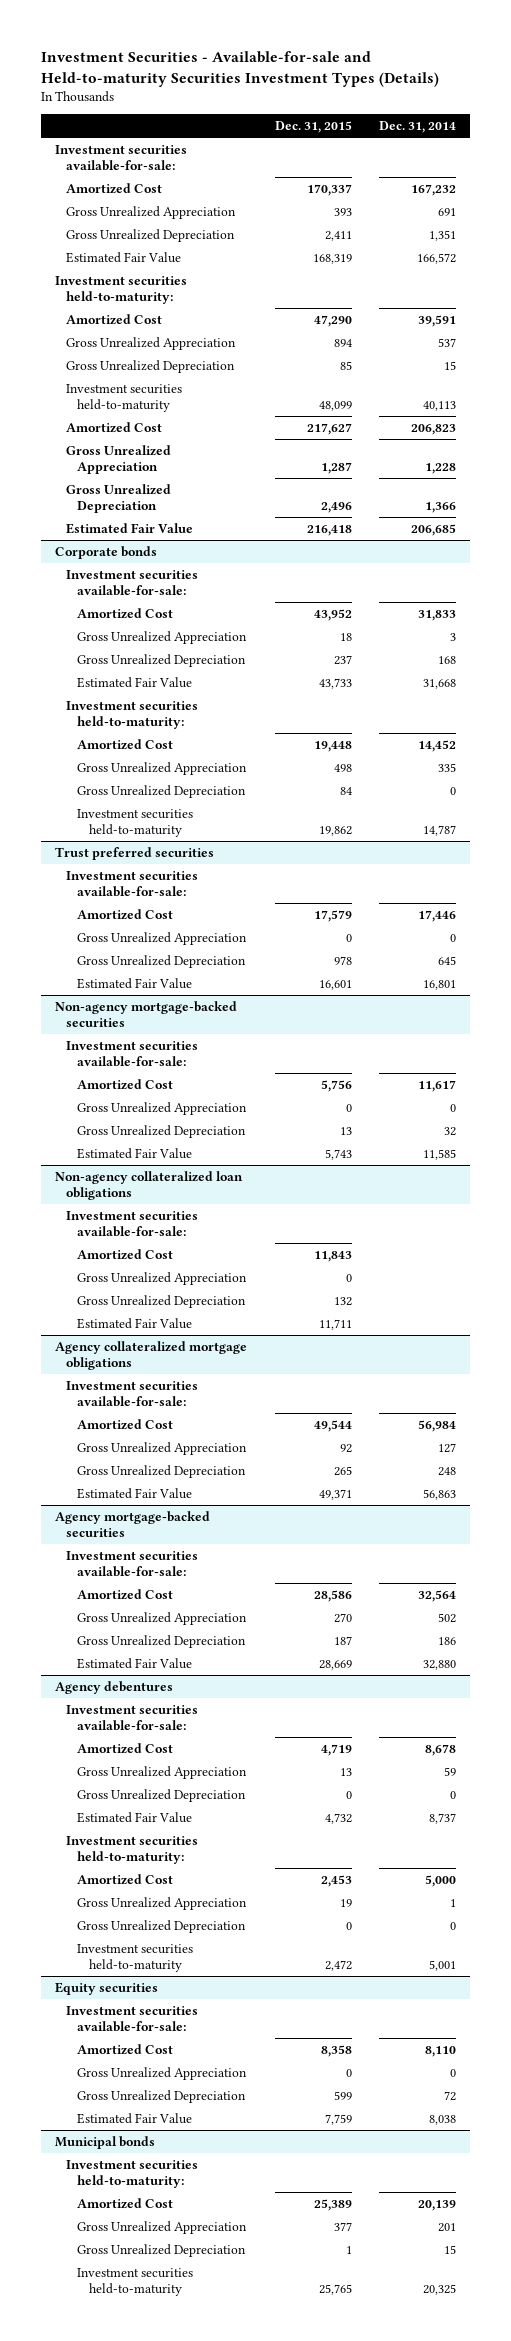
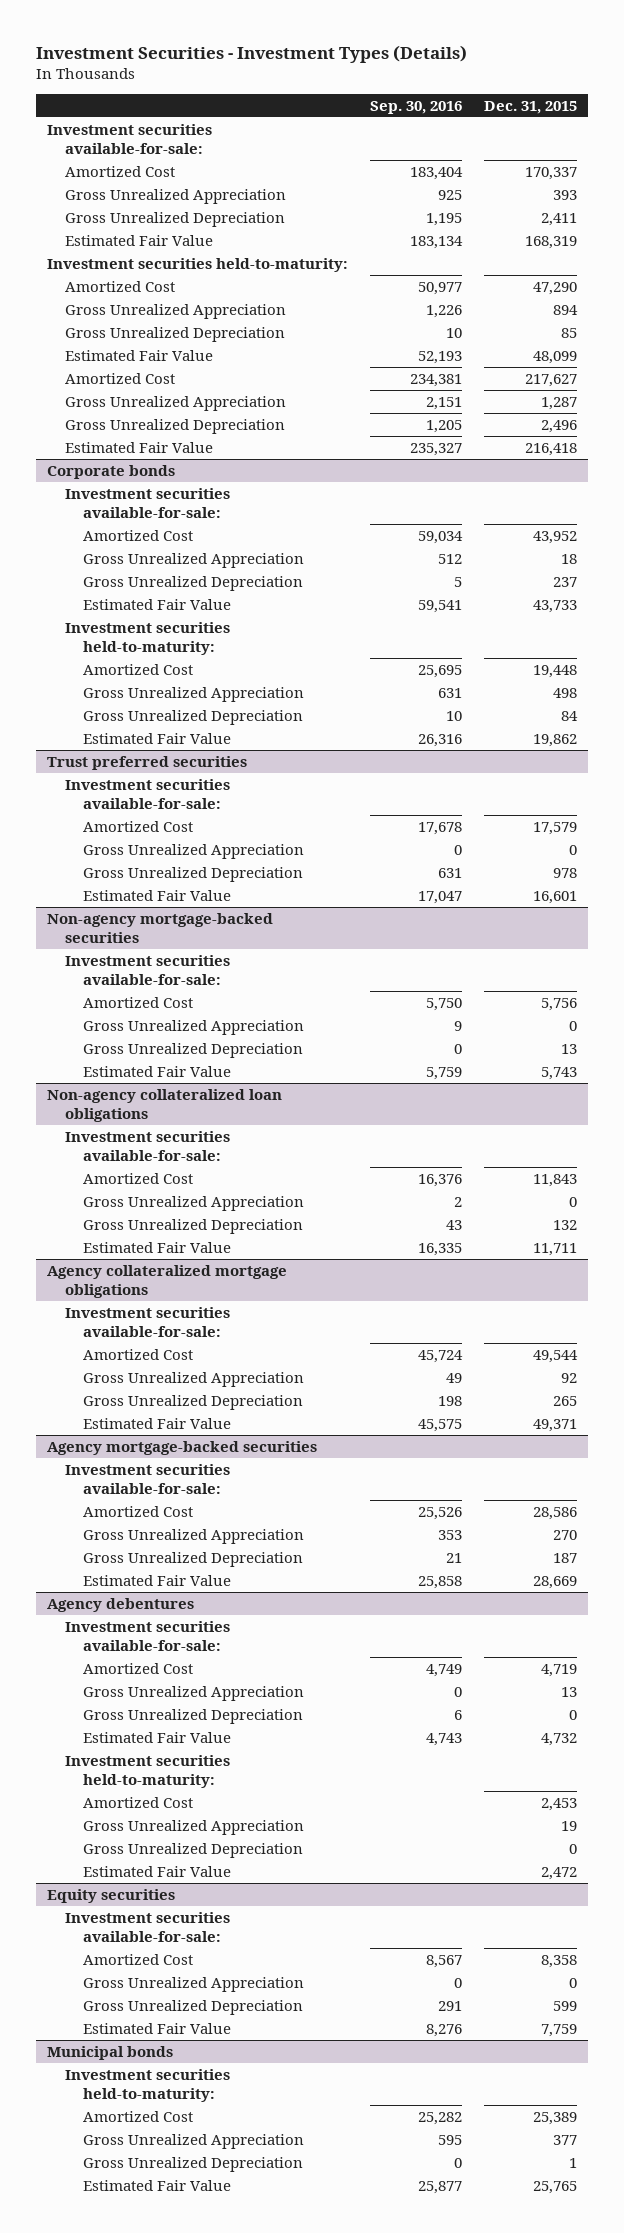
[40,50,439,87] Investment Securities - Available-for-sale and Held-to-maturity Securities Investment Types (Details) -> [36,45,468,64] Investment Securities - Investment Types (Details)
[379,121,457,134] Dec. 31, 2014 -> none
none -> [369,100,462,114] Sep. 30, 2016
[65,383,182,413] Investment securities held-to-maturity -> [65,349,214,361] Estimated Fair Value
[77,808,194,838] Investment securities held-to-maturity -> [83,732,232,744] Estimated Fair Value
[77,1943,194,1973] Investment securities held-to-maturity -> [83,1865,232,1877] Estimated Fair Value
[77,2267,194,2297] Investment securities held-to-maturity -> [83,2179,232,2191] Estimated Fair Value

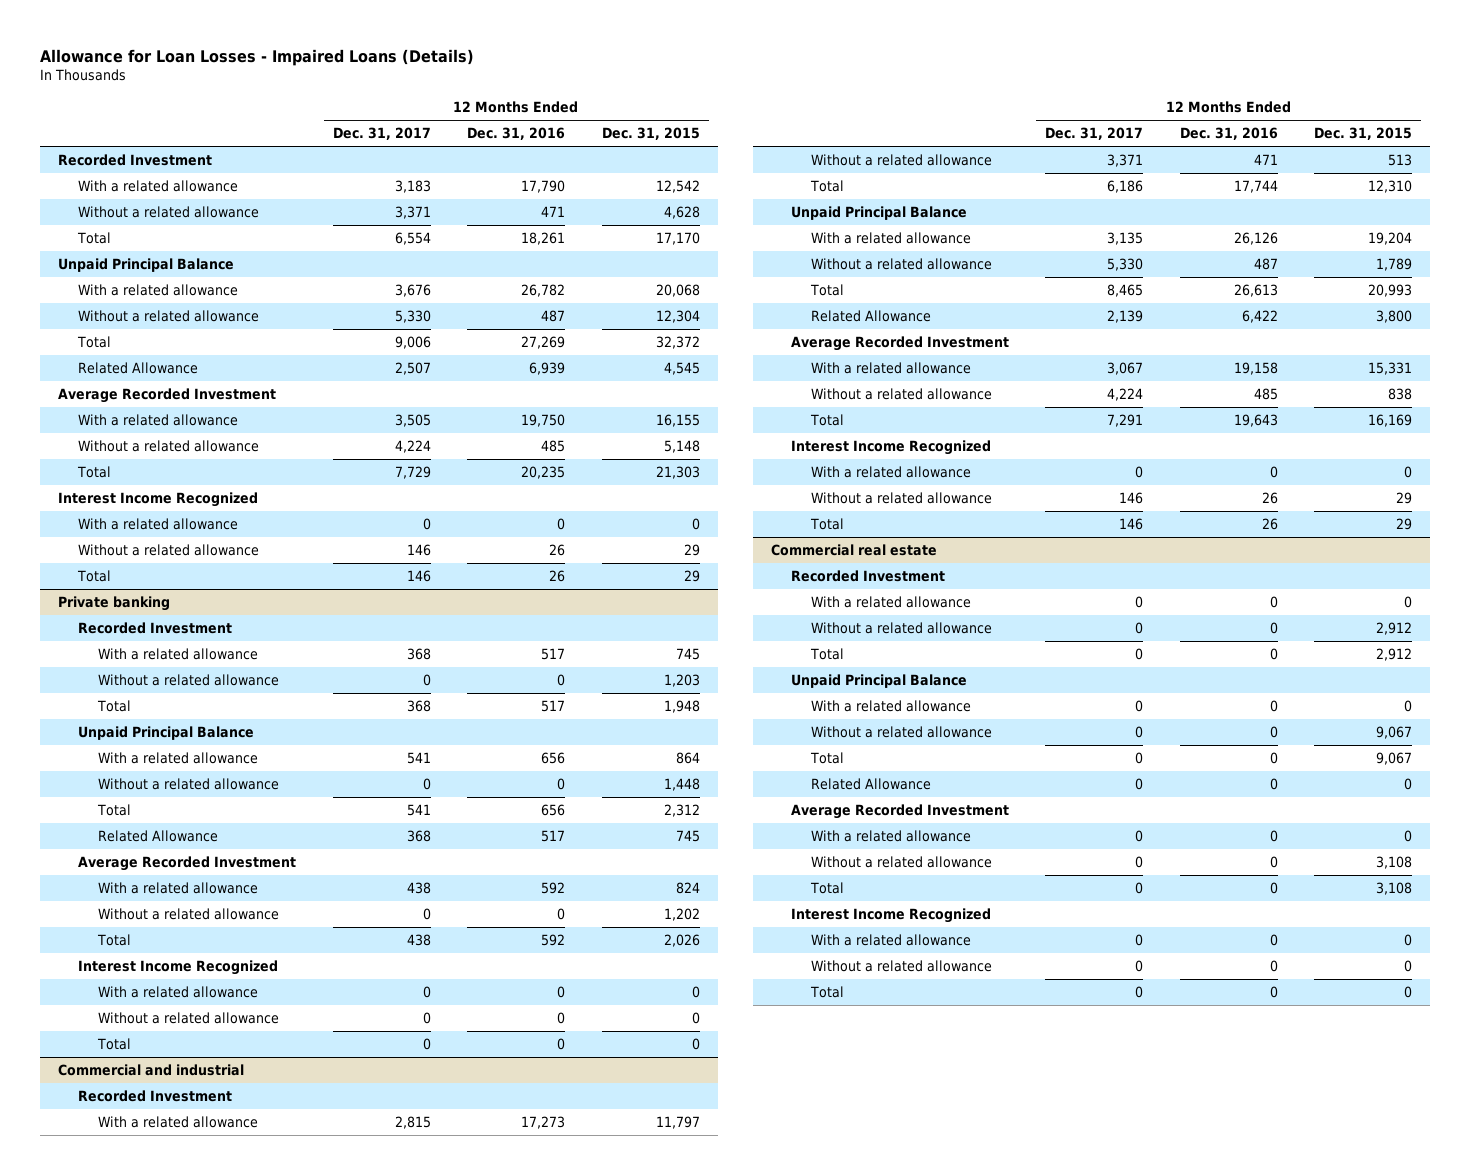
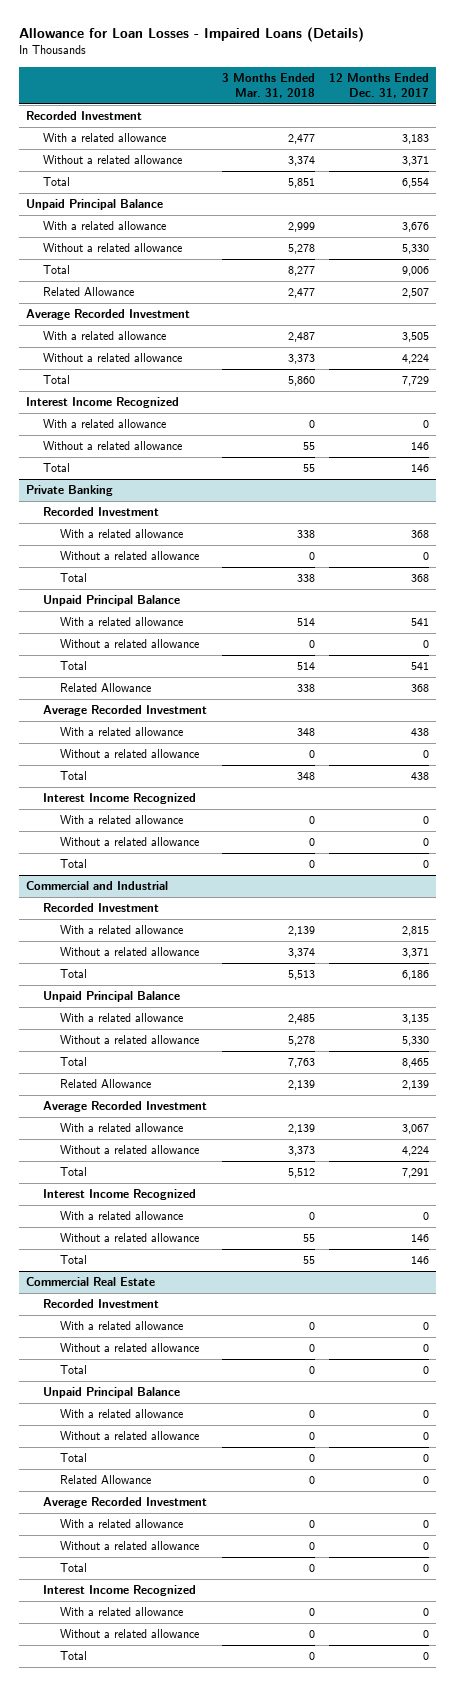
[467,127,566,141] Dec. 31, 2016 -> none
[601,127,700,141] Dec. 31, 2015 -> none
none -> [221,72,315,99] 3 Months Ended Mar. 31, 2018
[58,596,171,612] Private banking -> [26,485,114,497] Private Banking
[58,1064,245,1077] Commercial and industrial -> [26,881,169,891] Commercial and Industrial
[770,544,937,557] Commercial real estate -> [26,1277,156,1287] Commercial Real Estate

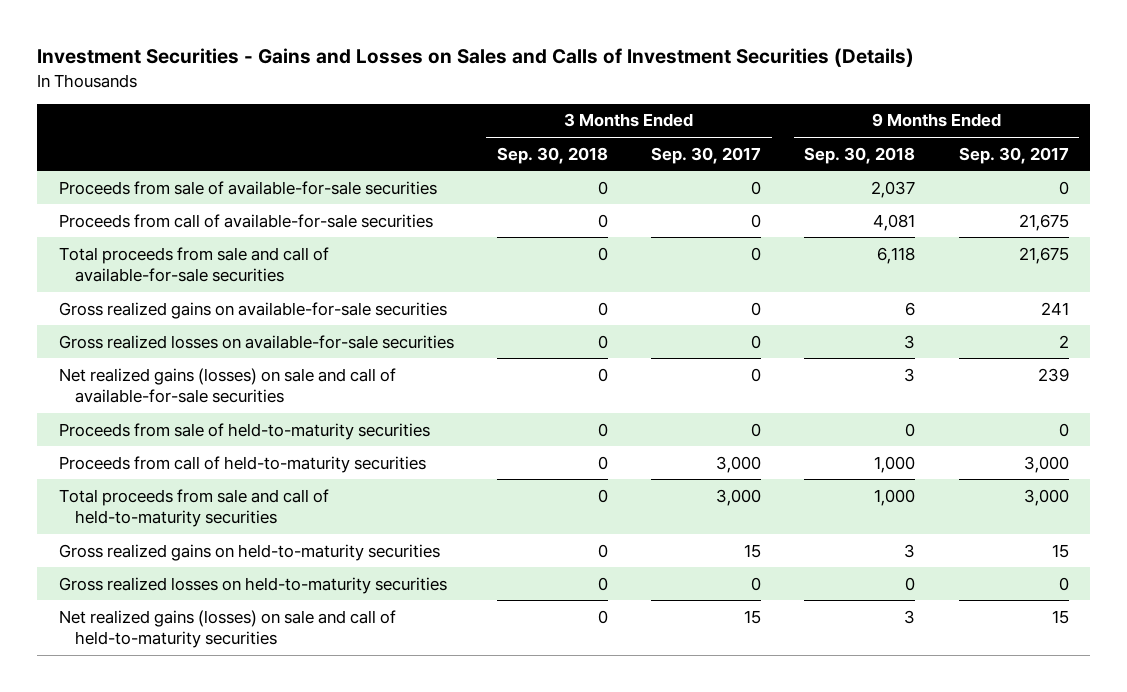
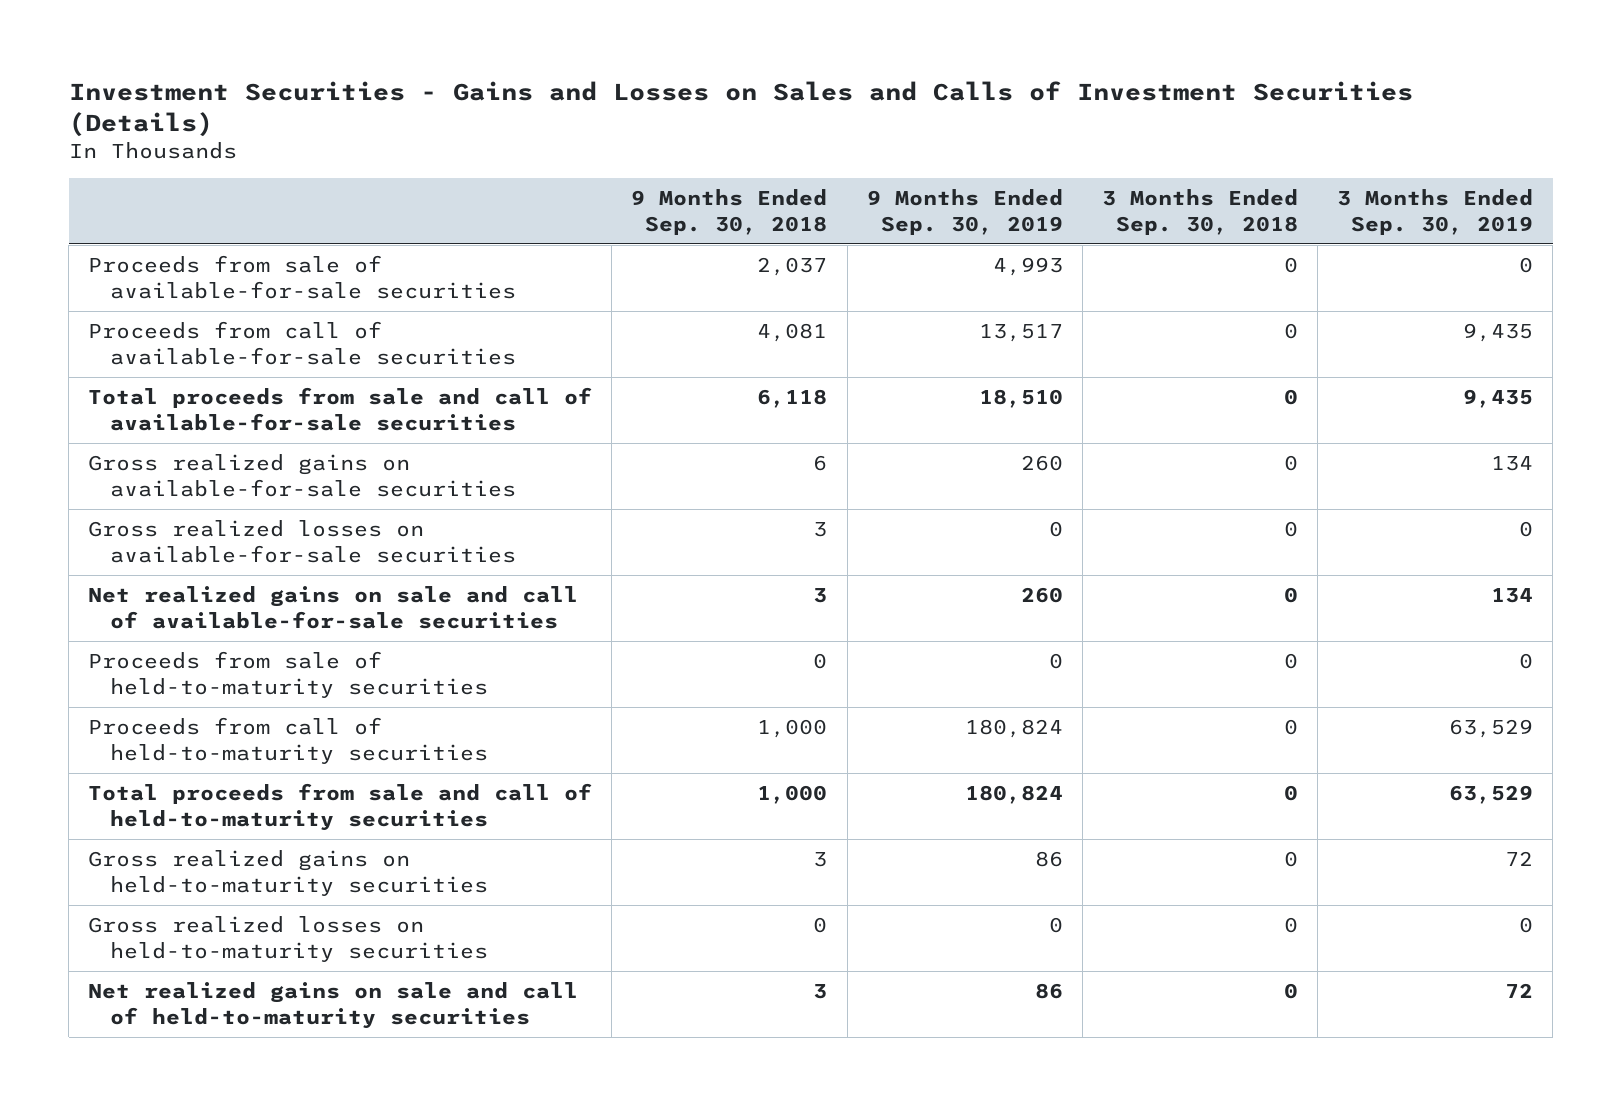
[651,146,762,164] Sep. 30, 2017 -> none
[958,146,1069,164] Sep. 30, 2017 -> none
none -> [866,189,1063,235] 9 Months Ended Sep. 30, 2019
none -> [1337,189,1534,235] 3 Months Ended Sep. 30, 2019
[58,367,396,404] Net realized gains (losses) on sale and call of available-for-sale securities -> [88,586,579,629] Net realized gains on sale and call of available-for-sale securities
[58,609,396,649] Net realized gains (losses) on sale and call of held-to-maturity securities -> [88,982,579,1029] Net realized gains on sale and call of held-to-maturity securities

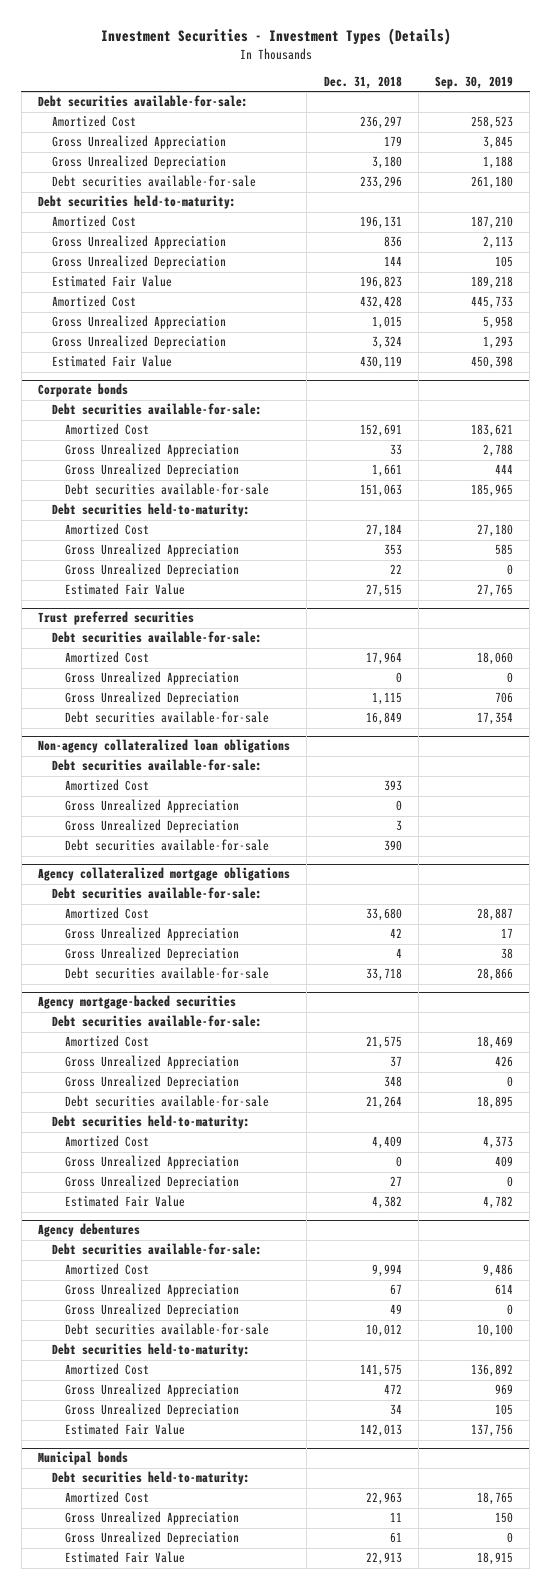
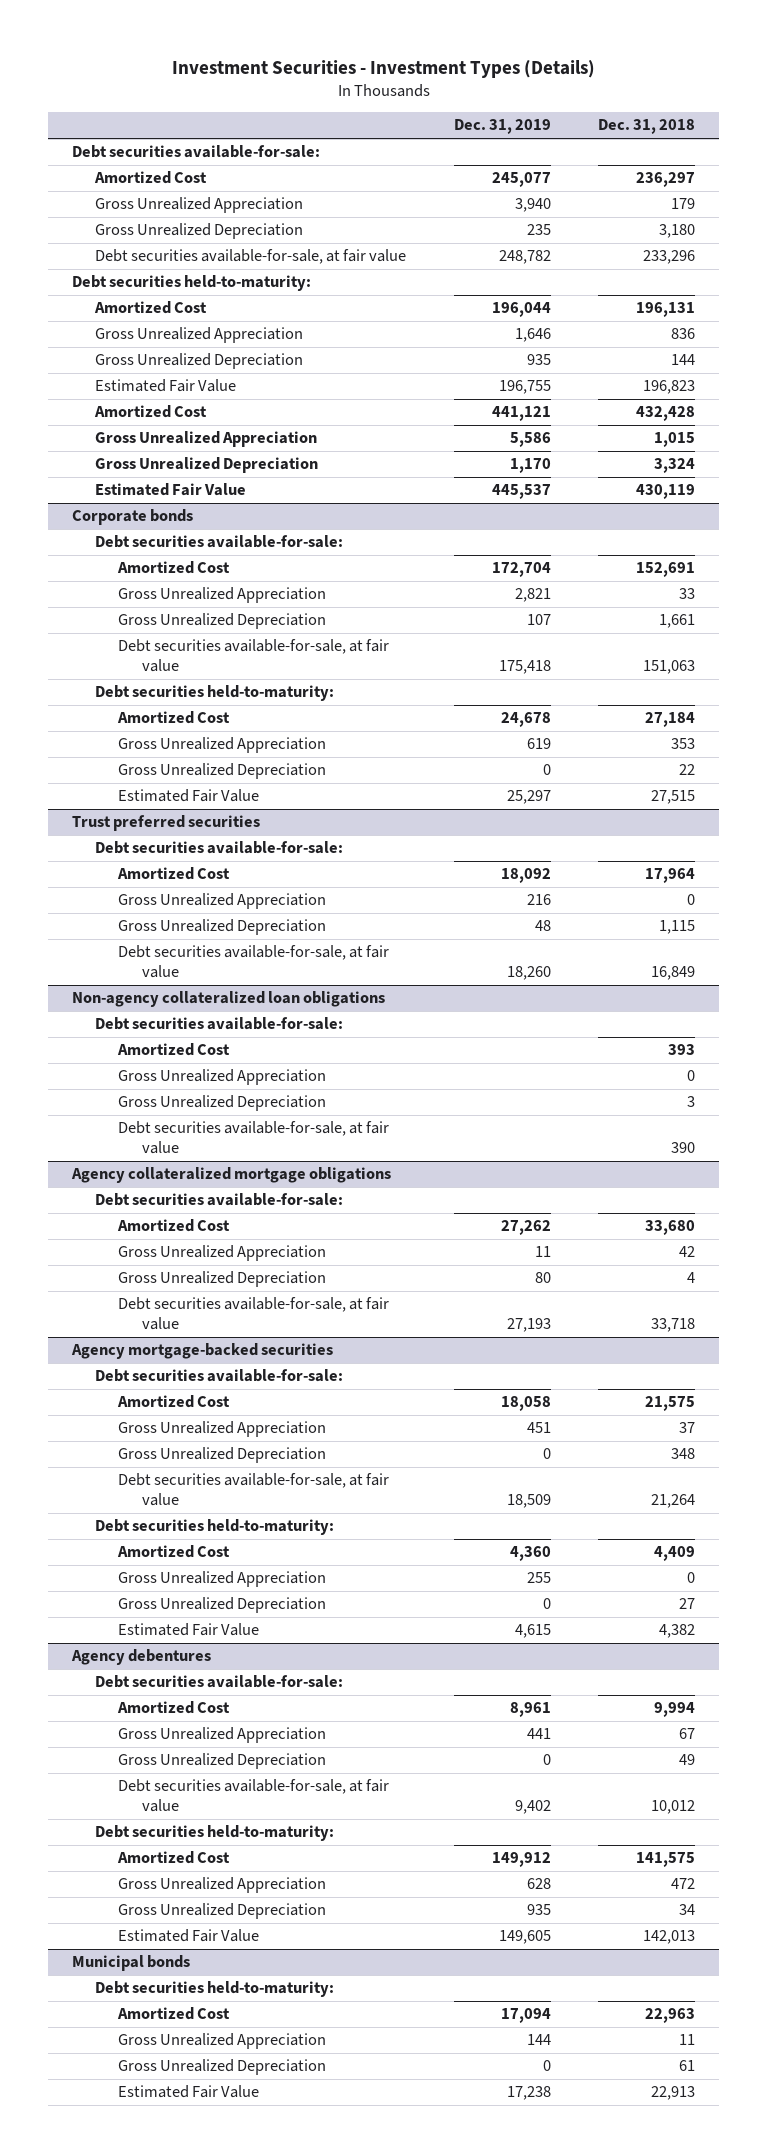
[435,76,514,90] Sep. 30, 2019 -> none
none -> [453,119,551,135] Dec. 31, 2019
[51,175,256,188] Debt securities available-for-sale -> [95,249,407,265] Debt securities available-for-sale, at fair value
[65,483,270,496] Debt securities available-for-sale -> [118,639,390,673] Debt securities available-for-sale, at fair value
[65,711,270,724] Debt securities available-for-sale -> [118,945,390,979] Debt securities available-for-sale, at fair value
[65,839,270,852] Debt securities available-for-sale -> [118,1121,390,1155] Debt securities available-for-sale, at fair value
[65,967,270,980] Debt securities available-for-sale -> [118,1297,390,1331] Debt securities available-for-sale, at fair value
[65,1095,270,1108] Debt securities available-for-sale -> [118,1473,390,1507] Debt securities available-for-sale, at fair value
[65,1323,270,1336] Debt securities available-for-sale -> [118,1779,390,1813] Debt securities available-for-sale, at fair value

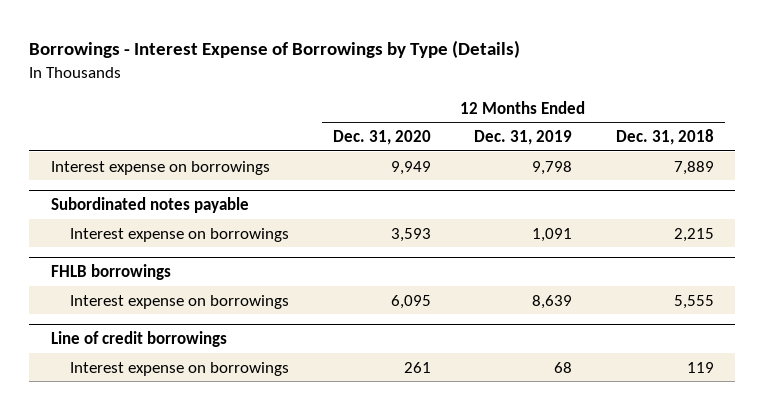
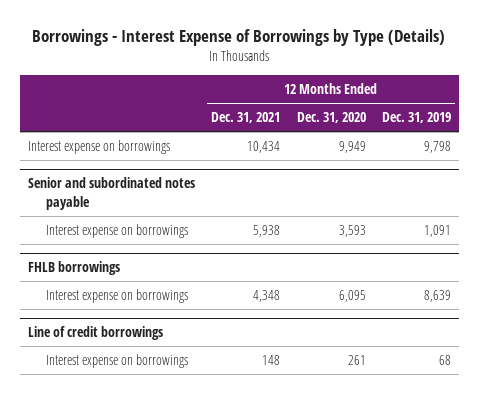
[615,128,714,145] Dec. 31, 2018 -> none
none -> [211,112,281,124] Dec. 31, 2021
[51,197,250,214] Subordinated notes payable -> [27,177,195,210] Senior and subordinated notes payable

